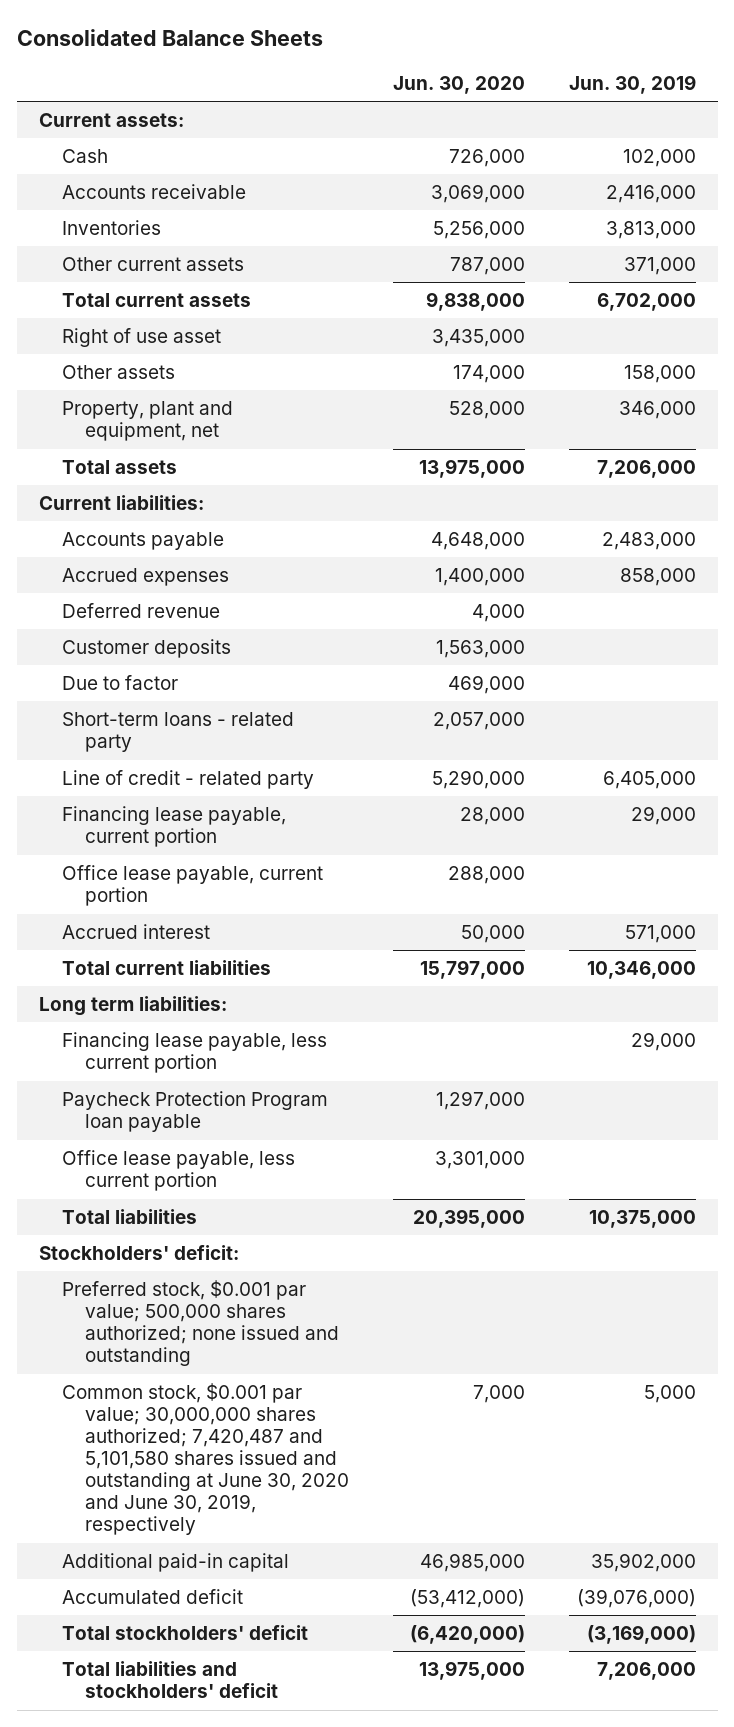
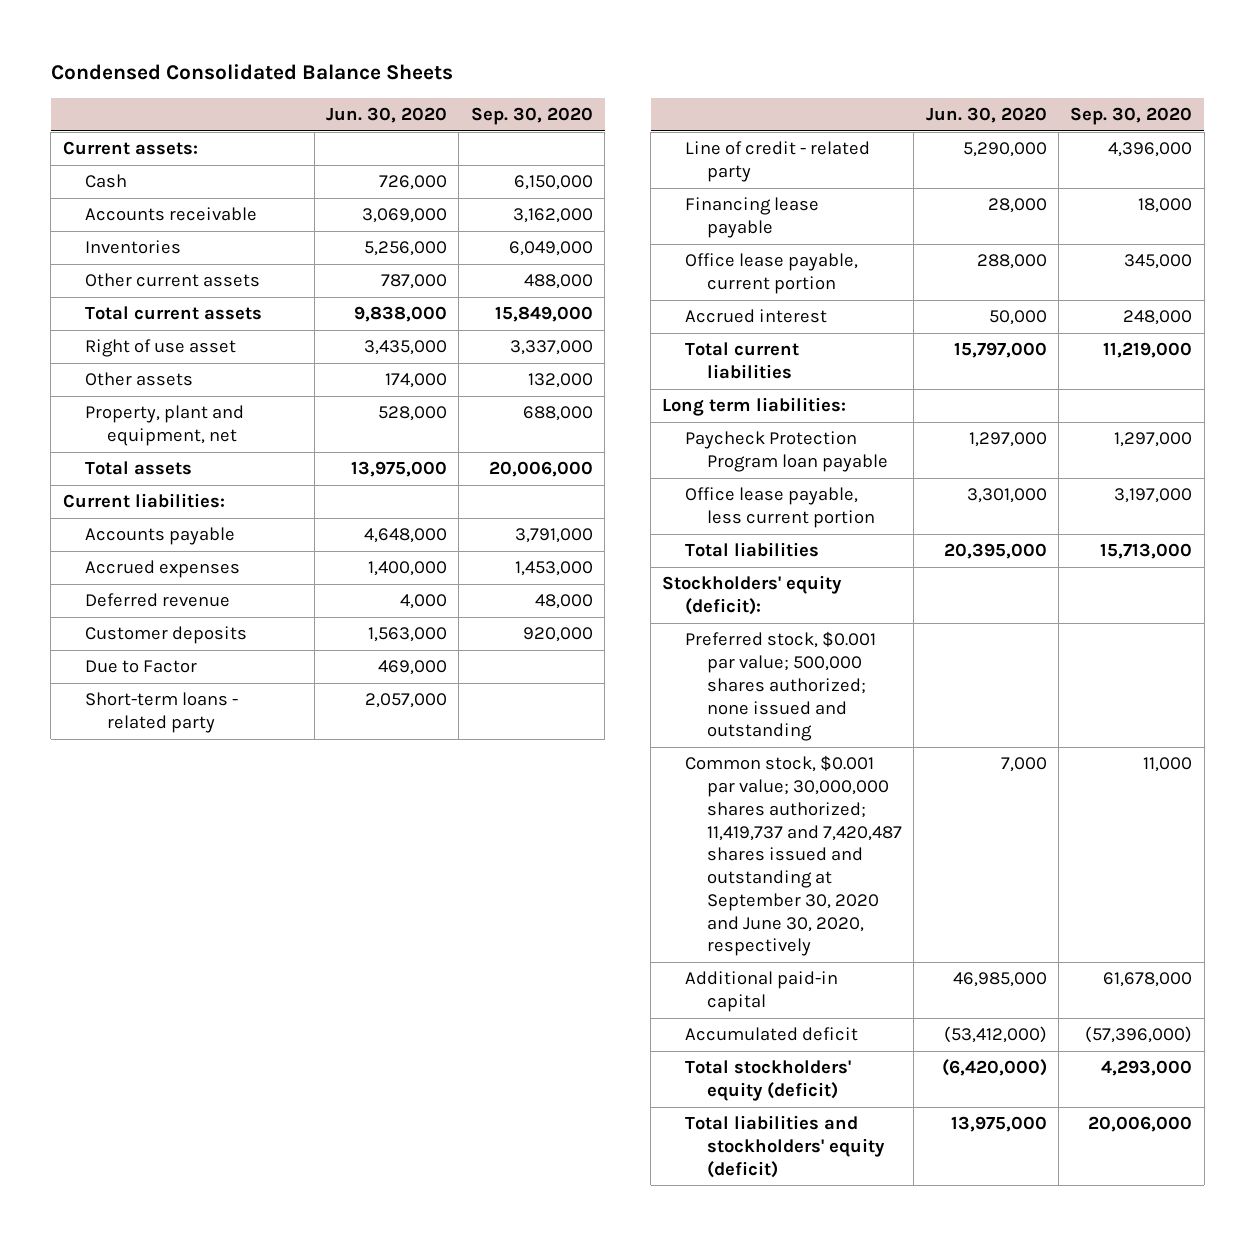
[16,28,323,46] Consolidated Balance Sheets -> [50,64,453,81] Condensed Consolidated Balance Sheets
[568,74,696,94] Jun. 30, 2019 -> none
none -> [470,107,593,126] Sep. 30, 2020
[61,675,178,691] Due to factor -> [85,660,198,674] Due to Factor
[61,806,286,848] Financing lease payable, current portion -> [684,197,819,239] Financing lease payable
[61,1032,327,1074] Financing lease payable, less current portion -> none
[38,1245,239,1261] Stockholders' deficit: -> [662,575,843,616] Stockholders' equity (deficit):
[61,1383,349,1536] Common stock, $0.001 par value; 30,000,000 shares authorized; 7,420,487 and 5,101,580 shares issued and outstanding at June 30, 2020 and June 30, 2019, respectively -> [684,755,902,957] Common stock, $0.001 par value; 30,000,000 shares authorized; 11,419,737 and 7,420,487 shares issued and outstanding at September 30, 2020 and June 30, 2020, respectively
[61,1625,308,1641] Total stockholders' deficit -> [684,1060,851,1102] Total stockholders' equity (deficit)
[61,1661,278,1699] Total liabilities and stockholders' deficit -> [684,1115,885,1178] Total liabilities and stockholders' equity (deficit)

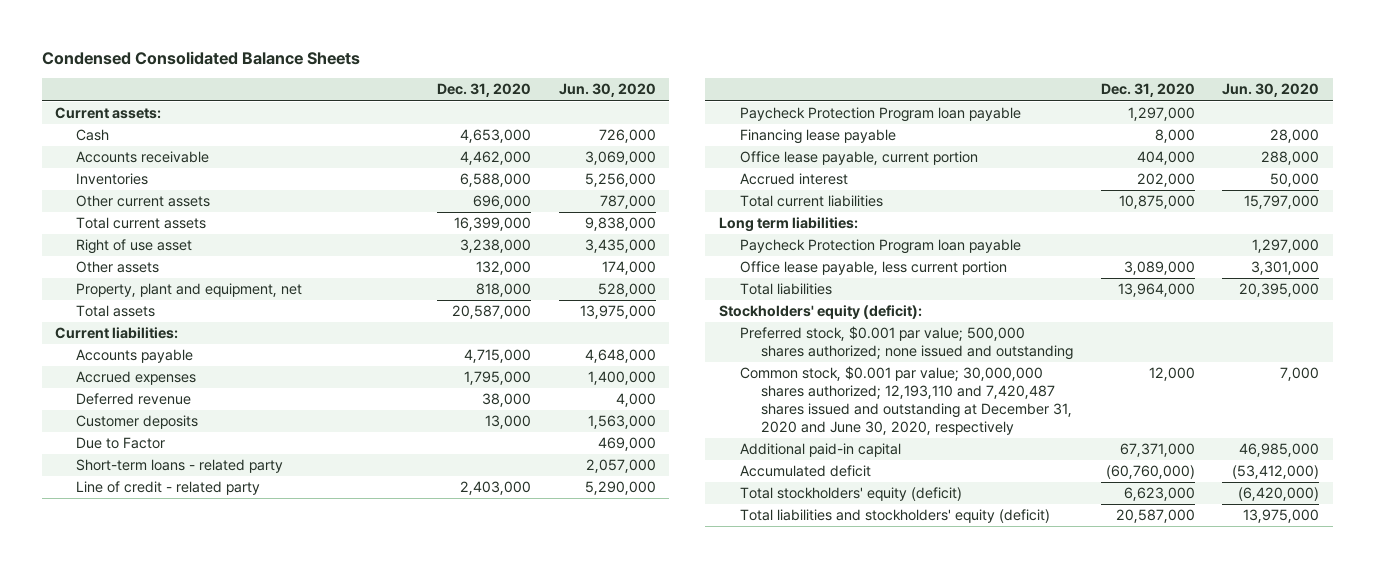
[470,107,593,126] Sep. 30, 2020 -> none
none -> [437,83,532,98] Dec. 31, 2020
none -> [740,107,1022,123] Paycheck Protection Program loan payable
[684,755,902,957] Common stock, $0.001 par value; 30,000,000 shares authorized; 11,419,737 and 7,420,487 shares issued and outstanding at September 30, 2020 and June 30, 2020, respectively -> [740,366,1073,435] Common stock, $0.001 par value; 30,000,000 shares authorized; 12,193,110 and 7,420,487 shares issued and outstanding at December 31, 2020 and June 30, 2020, respectively

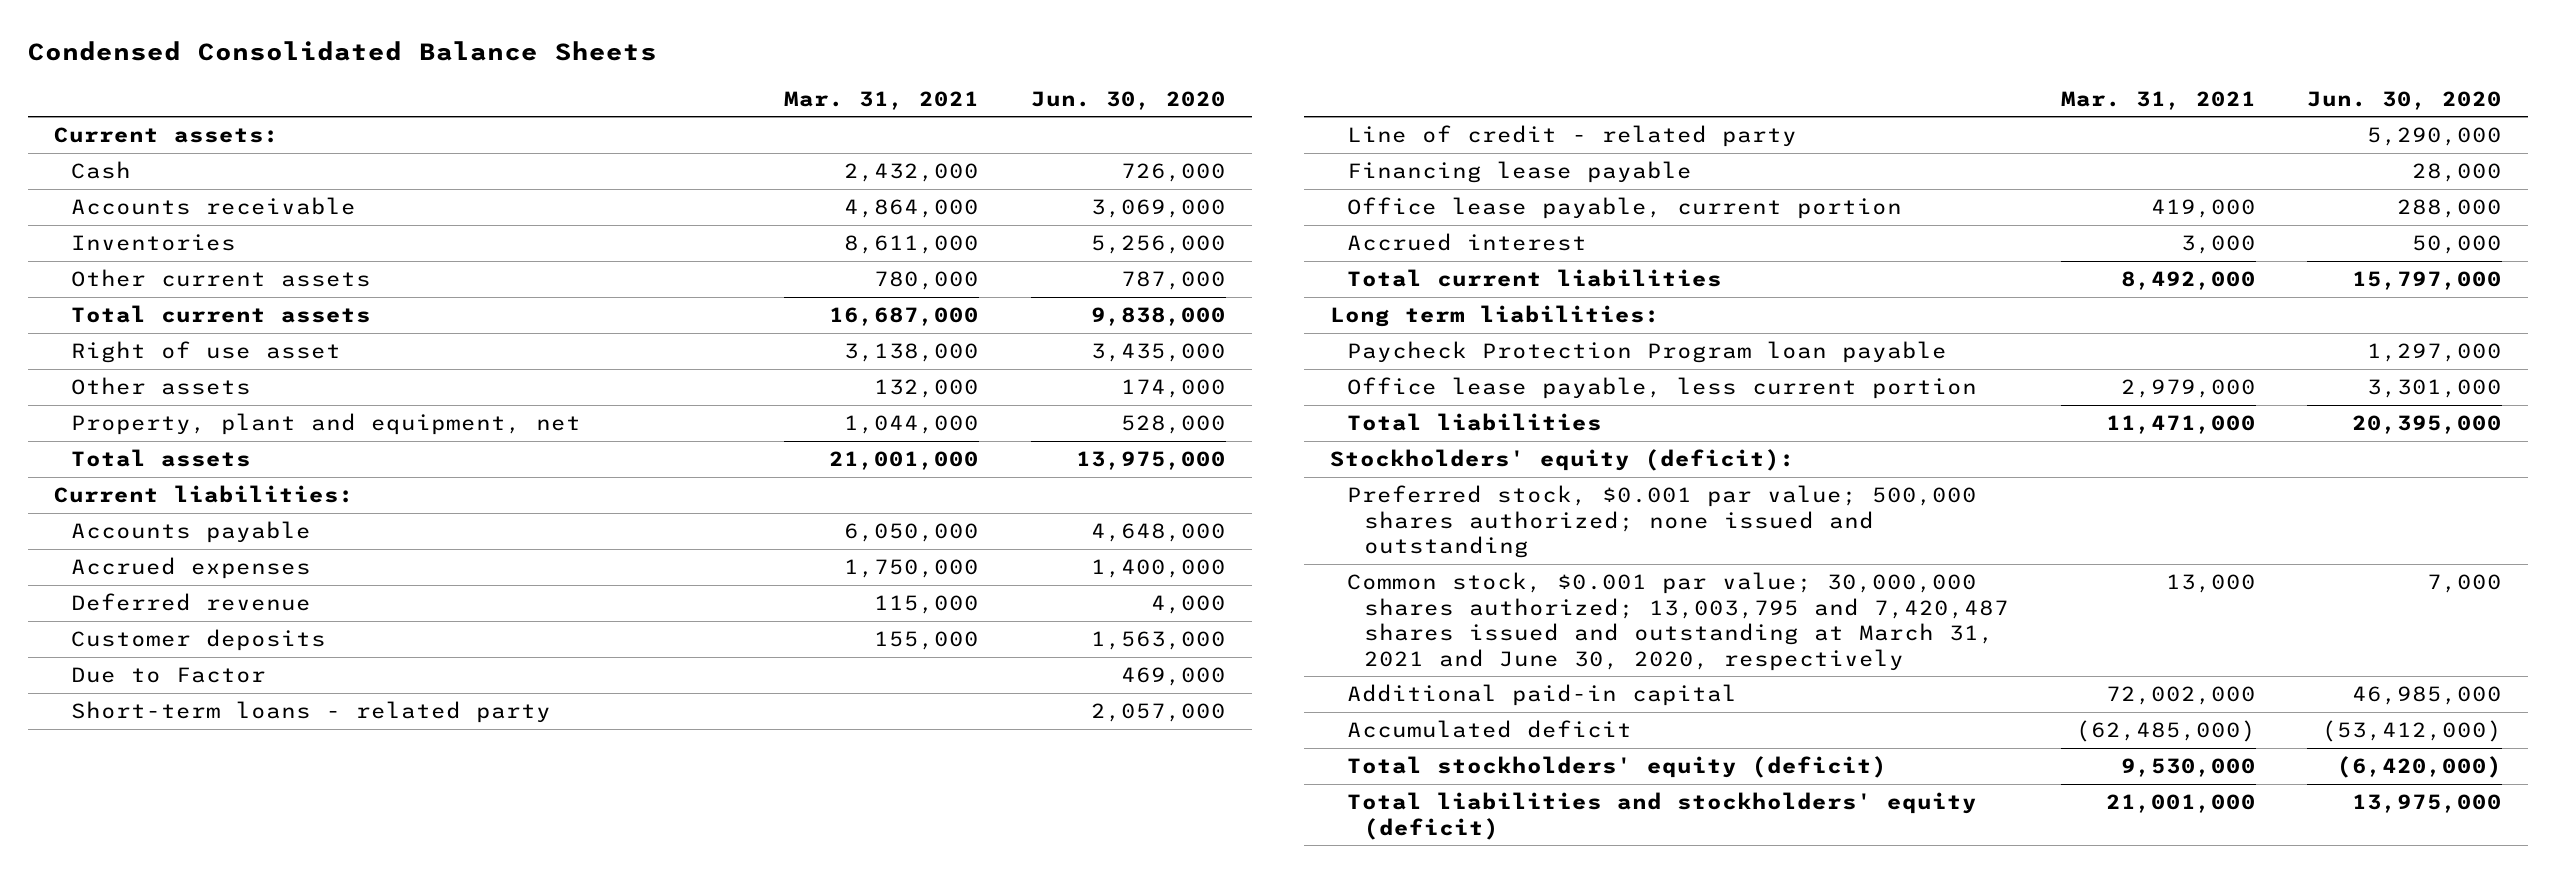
[437,83,532,98] Dec. 31, 2020 -> none
none -> [784,90,980,110] Mar. 31, 2021
[740,107,1022,123] Paycheck Protection Program loan payable -> none
[740,366,1073,435] Common stock, $0.001 par value; 30,000,000 shares authorized; 12,193,110 and 7,420,487 shares issued and outstanding at December 31, 2020 and June 30, 2020, respectively -> [1346,572,2009,671] Common stock, $0.001 par value; 30,000,000 shares authorized; 13,003,795 and 7,420,487 shares issued and outstanding at March 31, 2021 and June 30, 2020, respectively

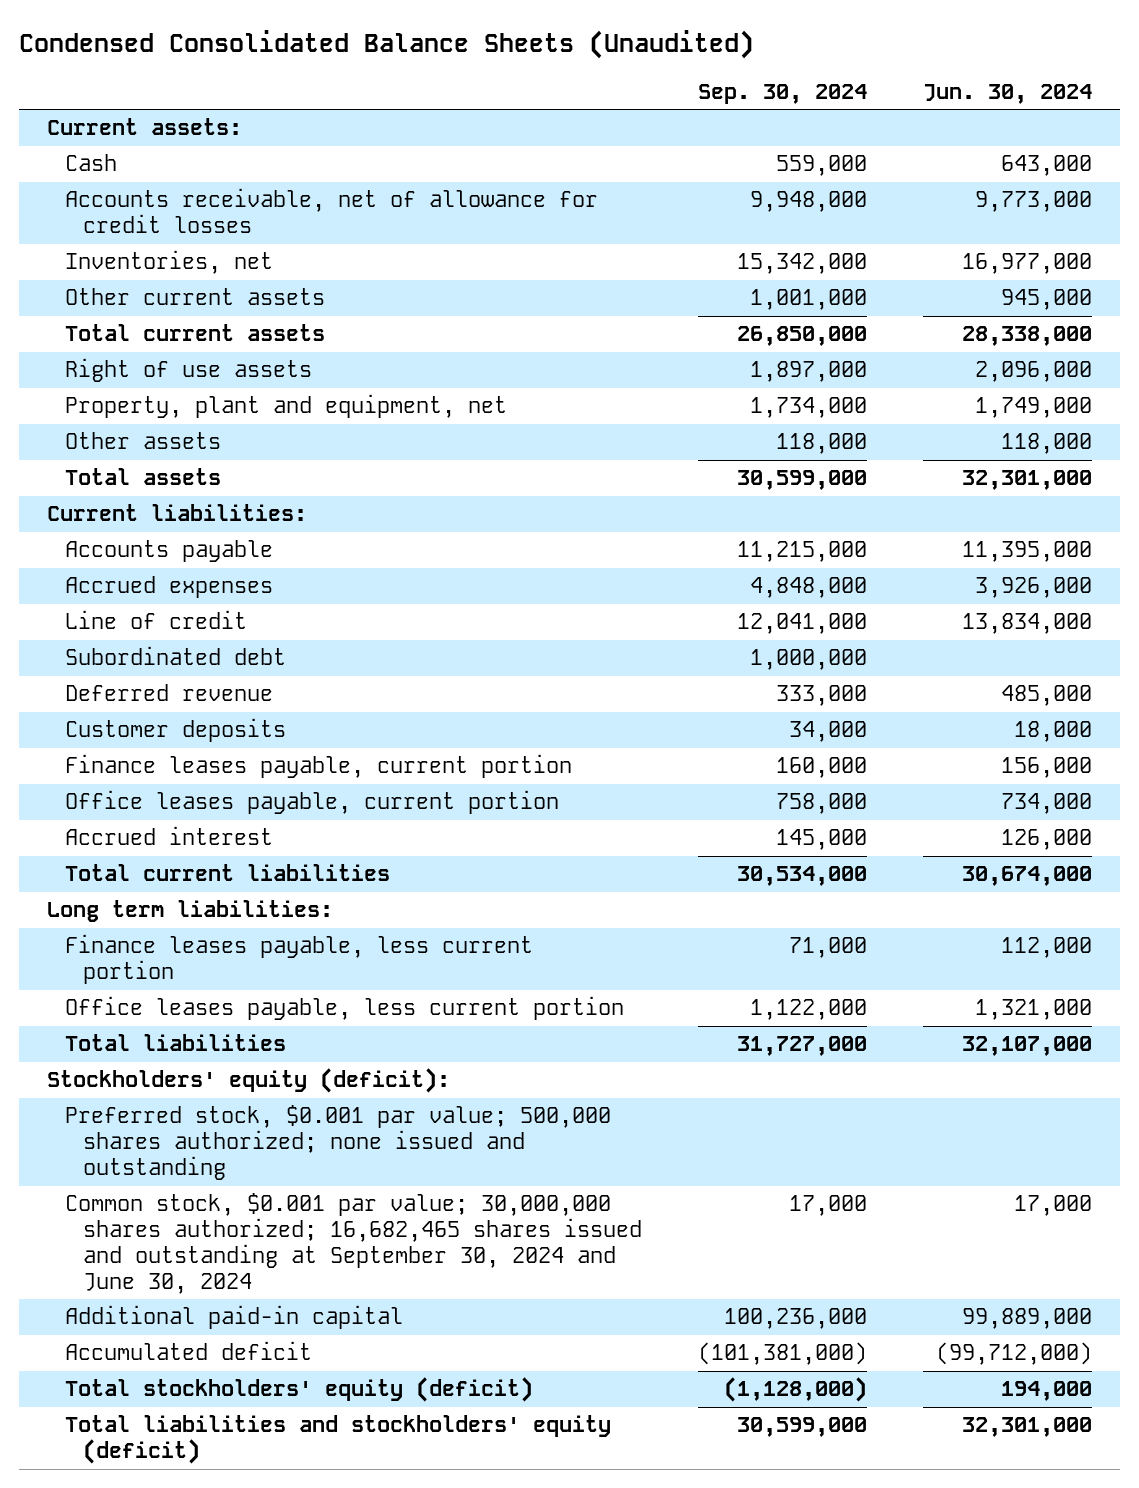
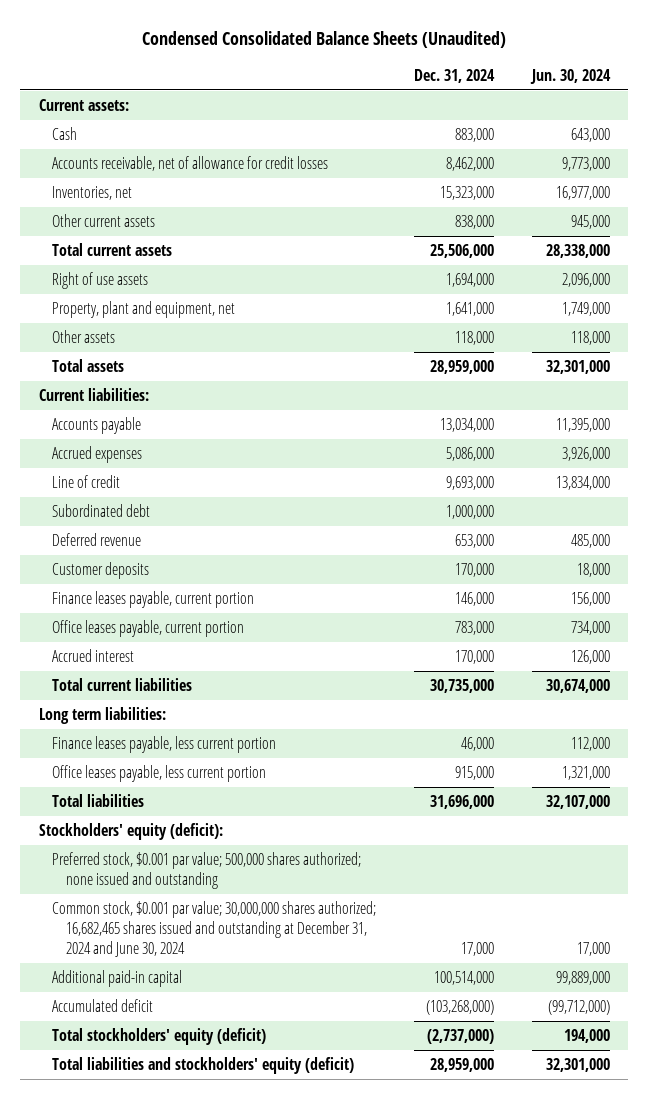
[697,83,867,104] Sep. 30, 2024 -> none
none -> [413,68,495,83] Dec. 31, 2024
[64,1193,642,1294] Common stock, $0.001 par value; 30,000,000 shares authorized; 16,682,465 shares issued and outstanding at September 30, 2024 and June 30, 2024 -> [52,901,377,958] Common stock, $0.001 par value; 30,000,000 shares authorized; 16,682,465 shares issued and outstanding at December 31, 2024 and June 30, 2024

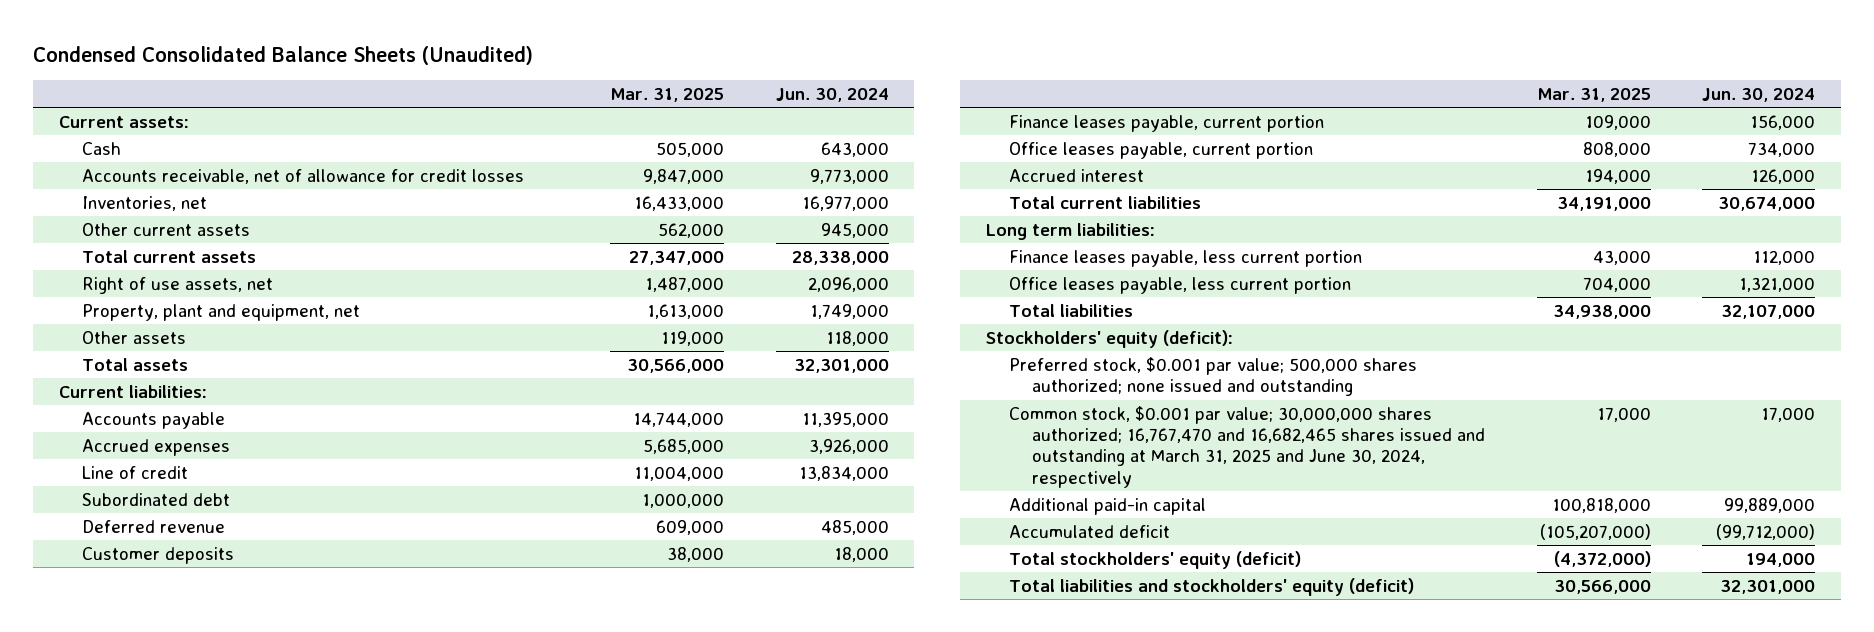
[413,68,495,83] Dec. 31, 2024 -> none
none -> [610,87,725,102] Mar. 31, 2025
[52,272,149,290] Right of use assets -> [82,276,274,294] Right of use assets, net
[52,901,377,958] Common stock, $0.001 par value; 30,000,000 shares authorized; 16,682,465 shares issued and outstanding at December 31, 2024 and June 30, 2024 -> [1008,405,1486,488] Common stock, $0.001 par value; 30,000,000 shares authorized; 16,767,470 and 16,682,465 shares issued and outstanding at March 31, 2025 and June 30, 2024, respectively

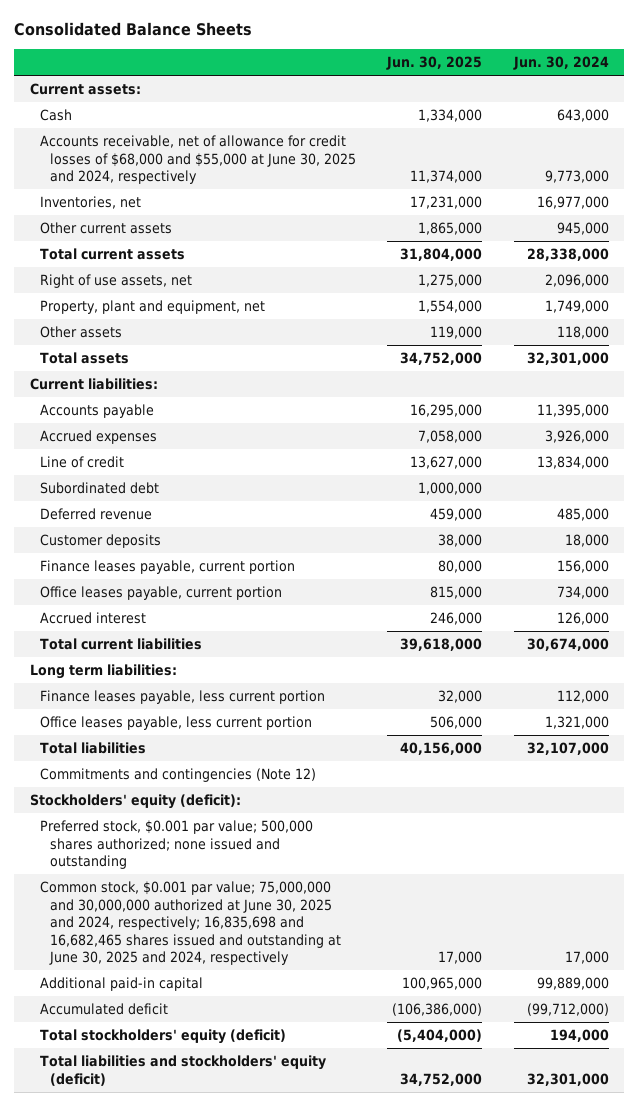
[33,45,534,65] Condensed Consolidated Balance Sheets (Unaudited) -> [14,22,253,37] Consolidated Balance Sheets
[610,87,725,102] Mar. 31, 2025 -> none
none -> [386,56,483,71] Jun. 30, 2025
[82,168,525,184] Accounts receivable, net of allowance for credit losses -> [39,135,356,185] Accounts receivable, net of allowance for credit losses of $68,000 and $55,000 at June 30, 2025 and 2024, respectively
none -> [39,768,316,783] Commitments and contingencies (Note 12)
[1008,405,1486,488] Common stock, $0.001 par value; 30,000,000 shares authorized; 16,767,470 and 16,682,465 shares issued and outstanding at March 31, 2025 and June 30, 2024, respectively -> [39,881,341,966] Common stock, $0.001 par value; 75,000,000 and 30,000,000 authorized at June 30, 2025 and 2024, respectively; 16,835,698 and 16,682,465 shares issued and outstanding at June 30, 2025 and 2024, respectively

